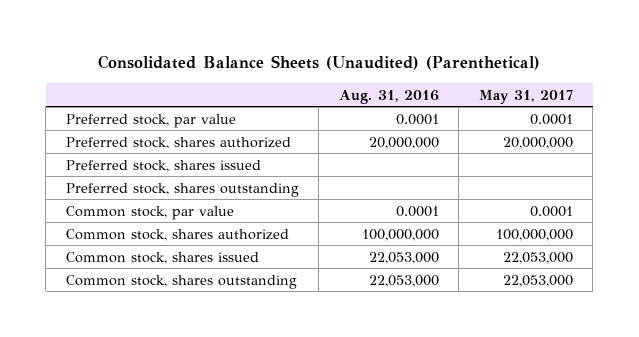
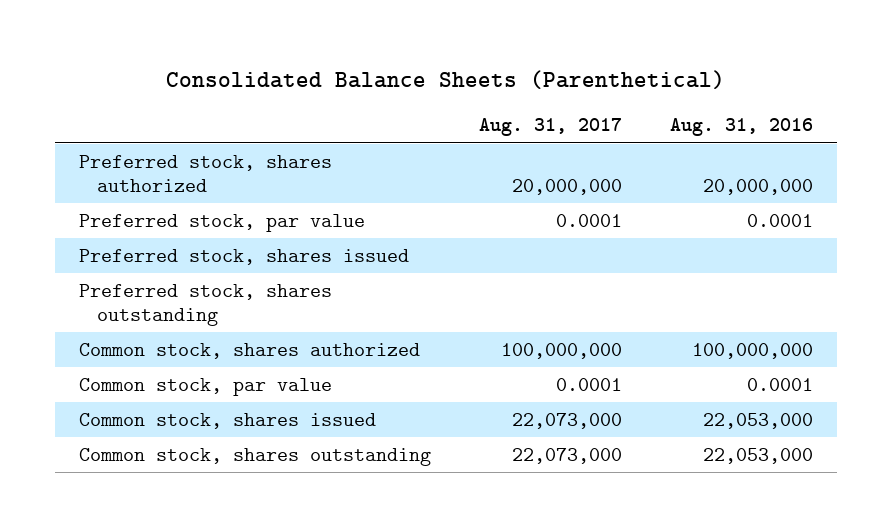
[98,55,541,71] Consolidated Balance Sheets (Unaudited) (Parenthetical) -> [166,69,726,89] Consolidated Balance Sheets (Parenthetical)
[478,89,573,104] May 31, 2017 -> none
none -> [479,118,623,137] Aug. 31, 2017
[65,113,236,128] Preferred stock, par value -> [79,213,366,232] Preferred stock, par value
[65,205,234,220] Common stock, par value -> [79,377,333,396] Common stock, par value

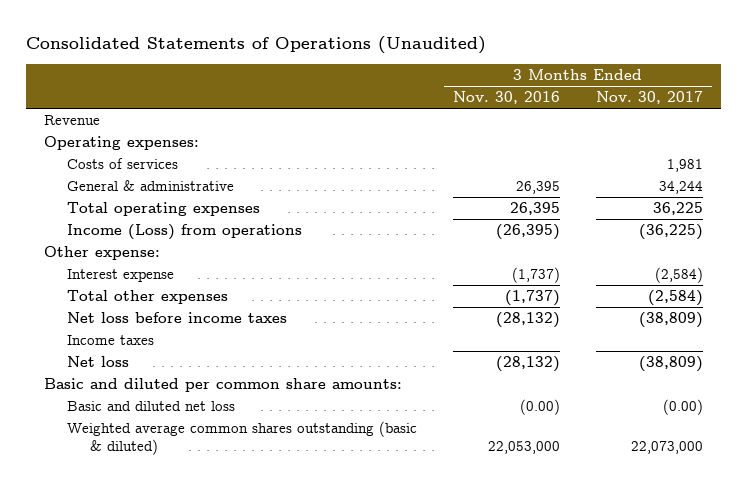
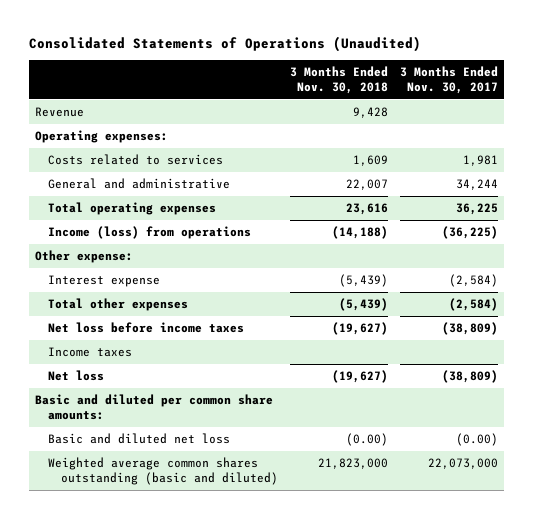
[452,91,560,105] Nov. 30, 2016 -> none
none -> [290,65,389,94] 3 Months Ended Nov. 30, 2018
[66,158,178,170] Costs of services -> [48,154,224,166] Costs related to services
[66,180,234,192] General & administrative -> [48,178,231,190] General and administrative
[66,224,302,241] Income (Loss) from operations -> [48,226,252,240] Income (loss) from operations
[66,421,417,456] Weighted average common shares outstanding (basic & diluted) -> [48,457,279,486] Weighted average common shares outstanding (basic and diluted)

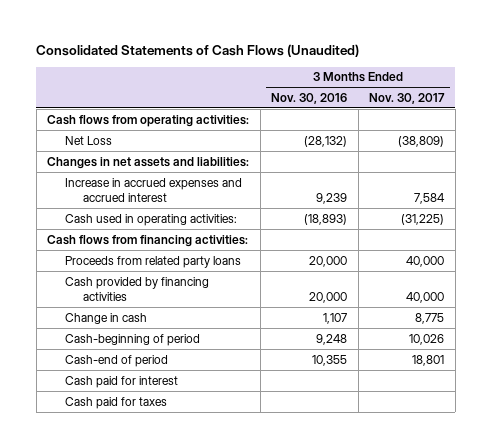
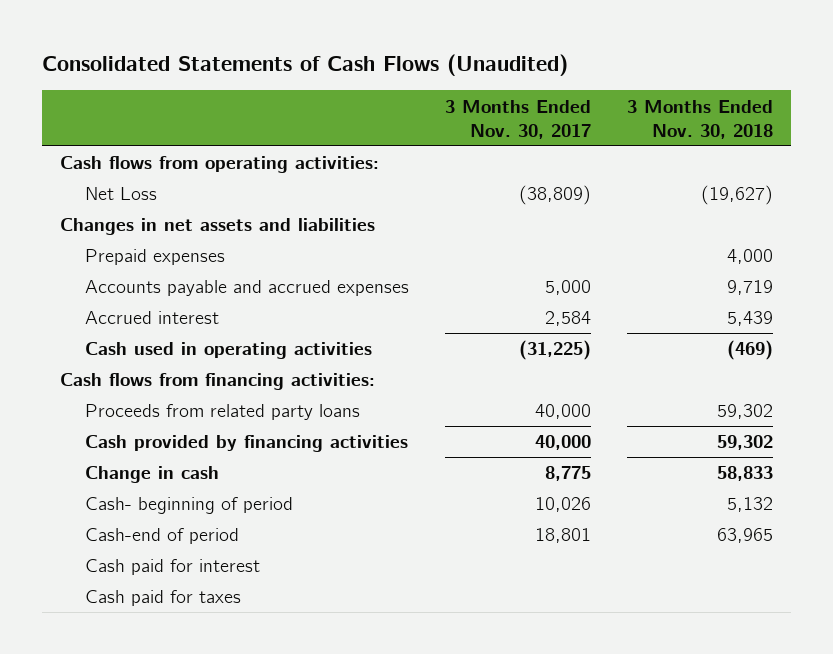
[271,92,348,104] Nov. 30, 2016 -> none
none -> [626,99,773,139] 3 Months Ended Nov. 30, 2018
[65,177,243,202] Increase in accrued expenses and accrued interest -> none
[47,156,250,169] Changes in net assets and liabilities: -> [59,218,375,236] Changes in net assets and liabilities
none -> [84,249,225,266] Prepaid expenses
none -> [84,280,409,297] Accounts payable and accrued expenses
none -> [84,311,219,325] Accrued interest
[65,213,238,226] Cash used in operating activities: -> [84,342,372,360] Cash used in operating activities
[65,333,201,346] Cash-beginning of period -> [84,497,293,515] Cash- beginning of period

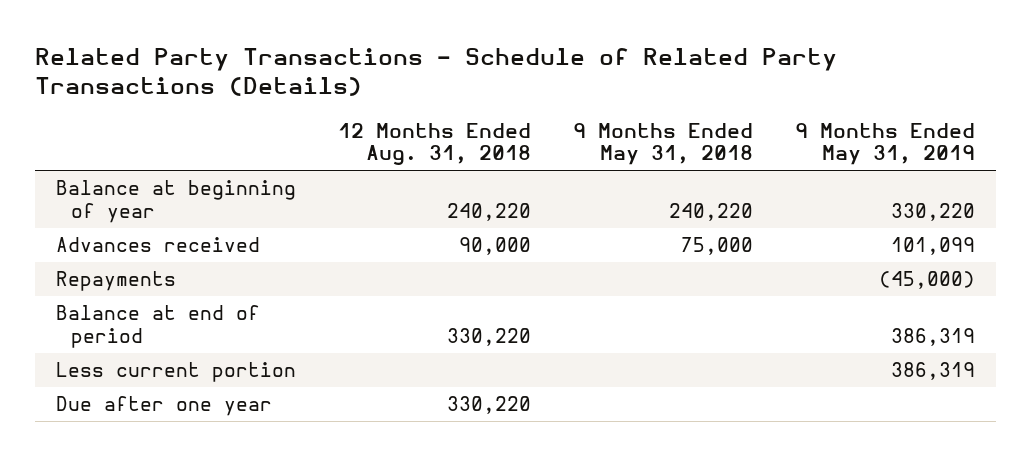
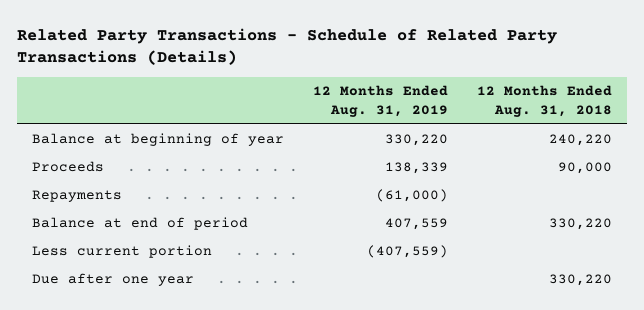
[573,122,754,166] 9 Months Ended May 31, 2018 -> none
[795,122,976,166] 9 Months Ended May 31, 2019 -> none
none -> [312,85,448,118] 12 Months Ended Aug. 31, 2019
[56,237,261,253] Advances received -> [31,161,104,173] Proceeds

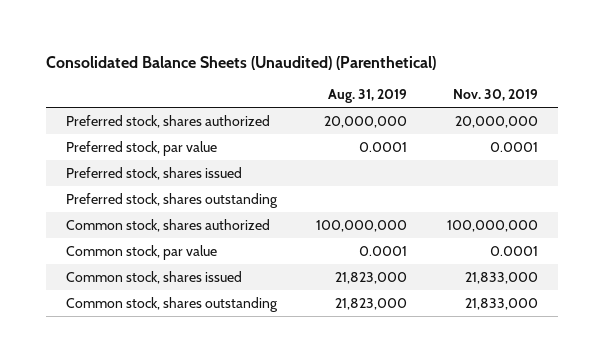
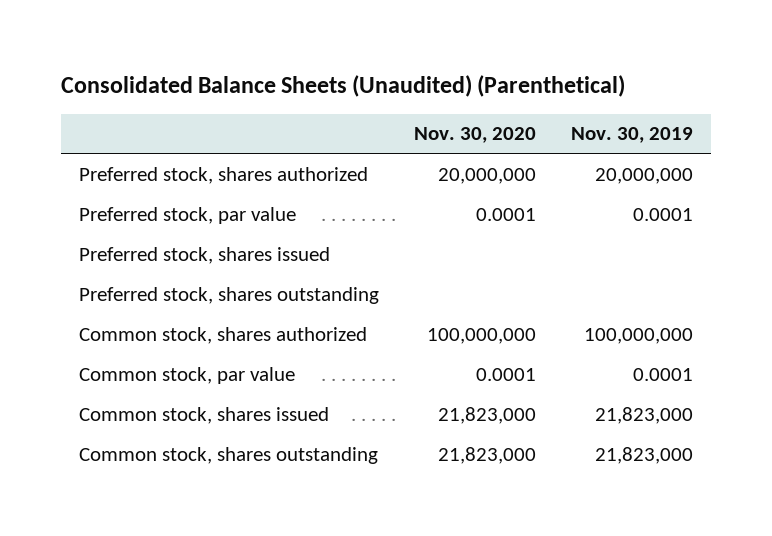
[328,89,408,104] Aug. 31, 2019 -> none
none -> [414,127,537,144] Nov. 30, 2020
[464,271,538,284] 21,833,000 -> [595,407,694,425] 21,823,000
[464,297,538,310] 21,833,000 -> [595,447,694,465] 21,823,000

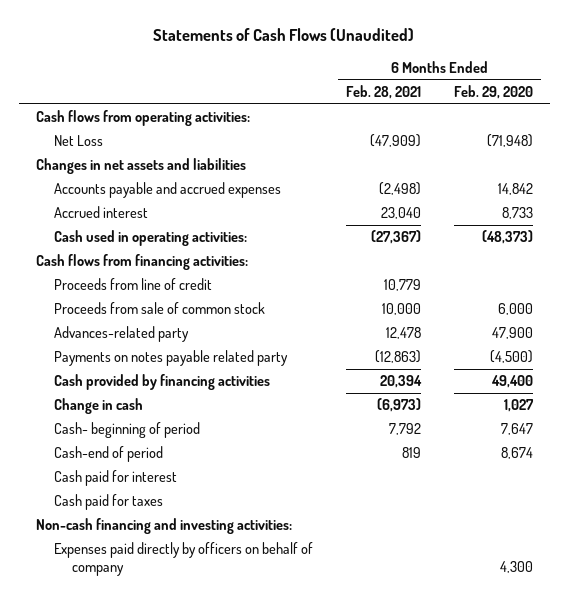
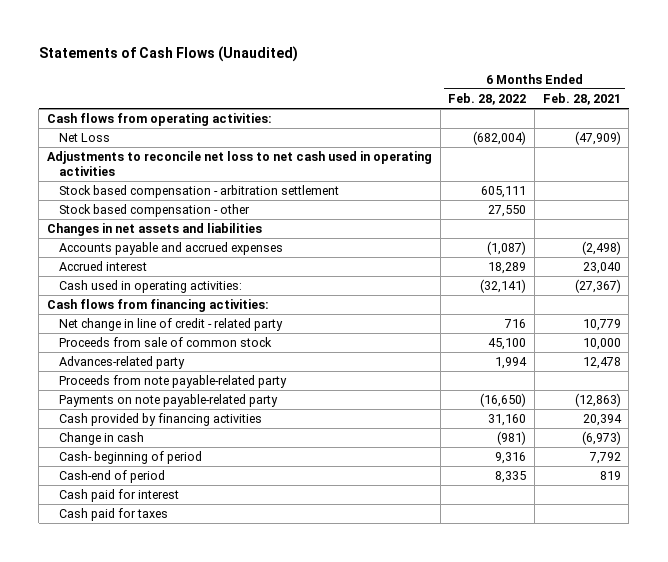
[454,85,534,100] Feb. 29, 2020 -> none
none -> [448,92,527,105] Feb. 28, 2022
none -> [46,150,432,176] Adjustments to reconcile net loss to net cash used in operating activities
none -> [59,184,340,198] Stock based compensation - arbitration settlement
none -> [59,203,251,217] Stock based compensation - other
[53,278,212,291] Proceeds from line of credit -> [59,317,284,331] Net change in line of credit - related party
none -> [59,374,288,388] Proceeds from note payable-related party
[53,350,288,367] Payments on notes payable related party -> [59,393,279,407] Payments on note payable-related party
[35,518,292,535] Non-cash financing and investing activities: -> none
[53,542,313,577] Expenses paid directly by officers on behalf of company -> none

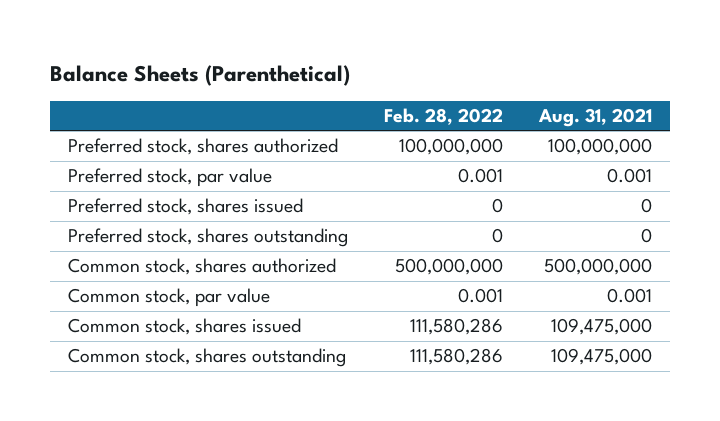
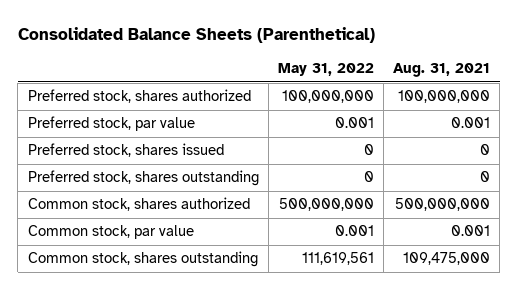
[50,64,351,86] Balance Sheets (Parenthetical) -> [17,27,375,44] Consolidated Balance Sheets (Parenthetical)
[383,108,503,126] Feb. 28, 2022 -> none
none -> [277,63,374,77] May 31, 2022
[68,318,302,336] Common stock, shares issued -> none

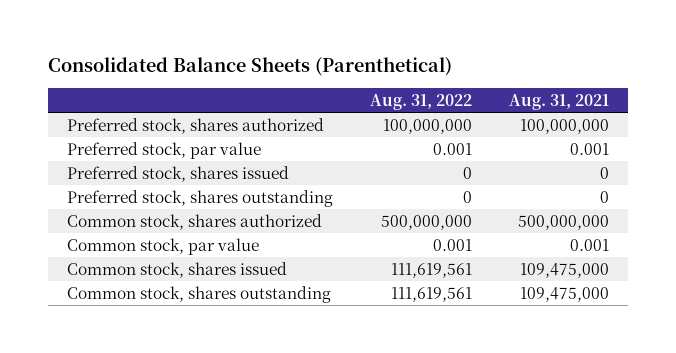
[277,63,374,77] May 31, 2022 -> none
none -> [370,93,473,110] Aug. 31, 2022
none -> [66,261,287,278] Common stock, shares issued

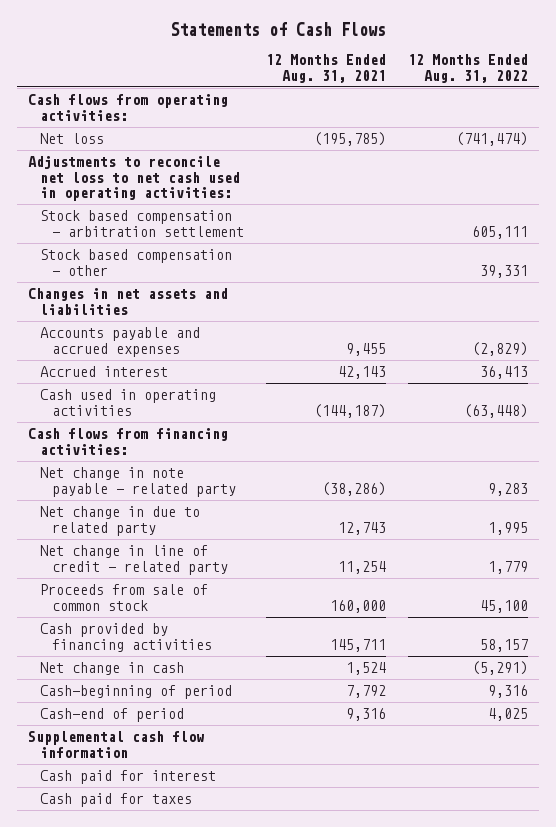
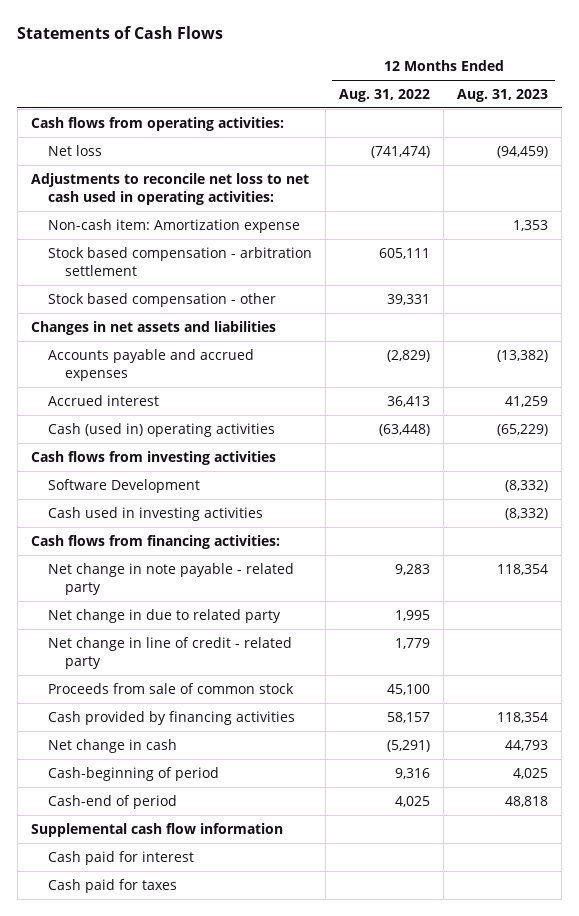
[266,54,387,83] 12 Months Ended Aug. 31, 2021 -> none
none -> [457,88,549,102] Aug. 31, 2023
none -> [48,218,301,233] Non-cash item: Amortization expense
[40,389,217,416] Cash used in operating activities -> [48,422,276,437] Cash (used in) operating activities
none -> [30,450,276,465] Cash flows from investing activities
none -> [48,478,201,493] Software Development
none -> [48,506,264,521] Cash used in investing activities

